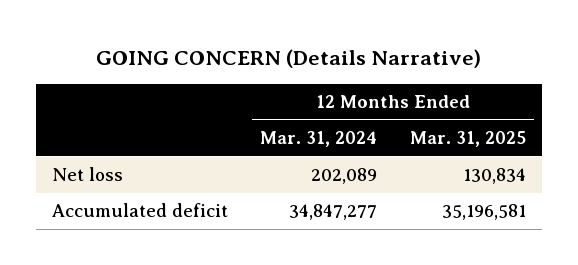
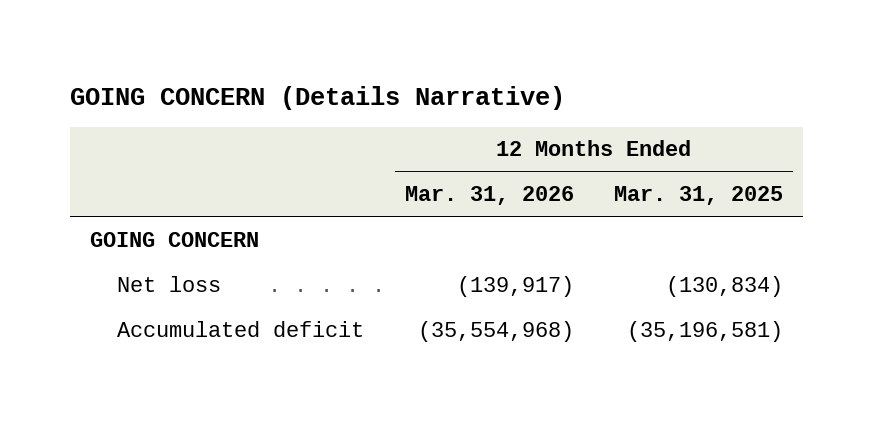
[260,131,378,148] Mar. 31, 2024 -> none
none -> [404,186,574,206] Mar. 31, 2026
none -> [90,231,260,247] GOING CONCERN
[462,168,526,185] 130,834 -> [666,275,784,297] (130,834)
[441,204,526,221] 35,196,581 -> [627,320,784,342] (35,196,581)

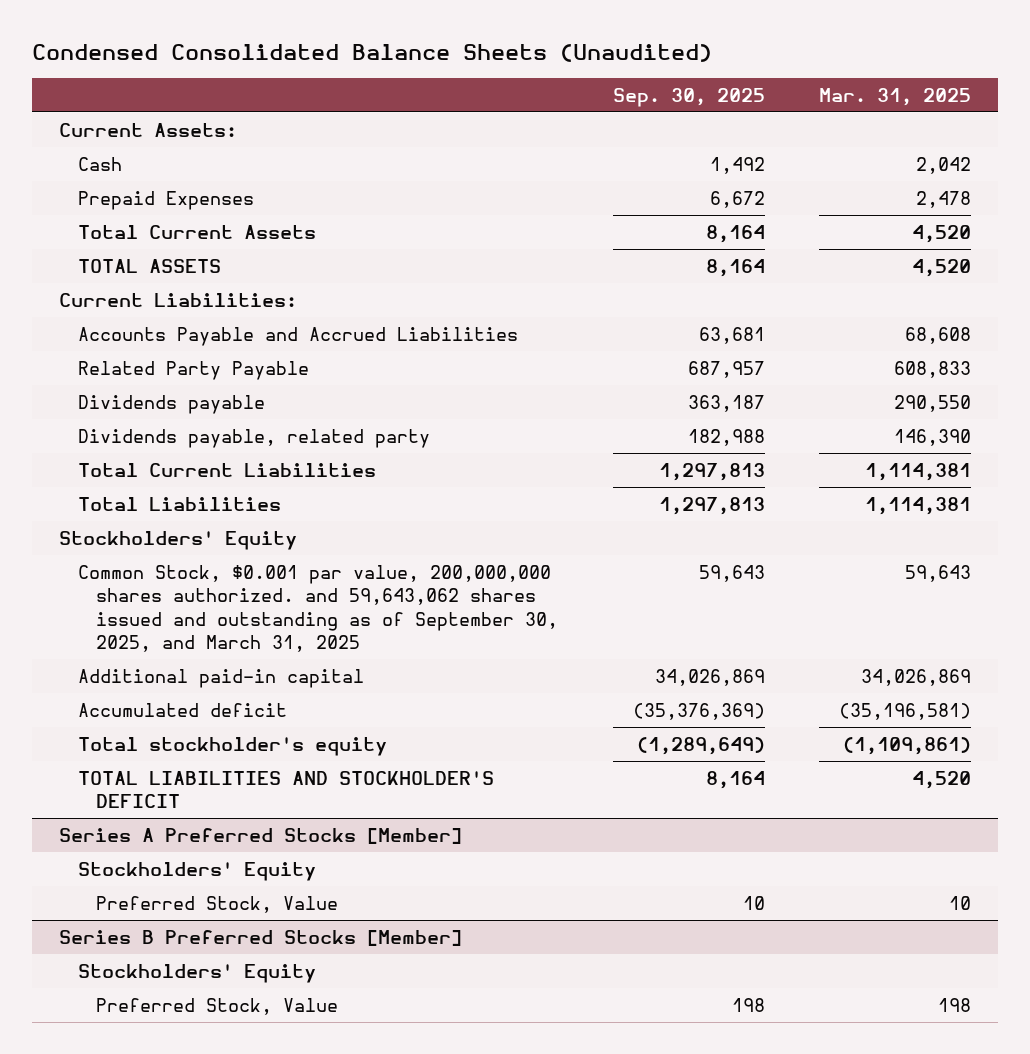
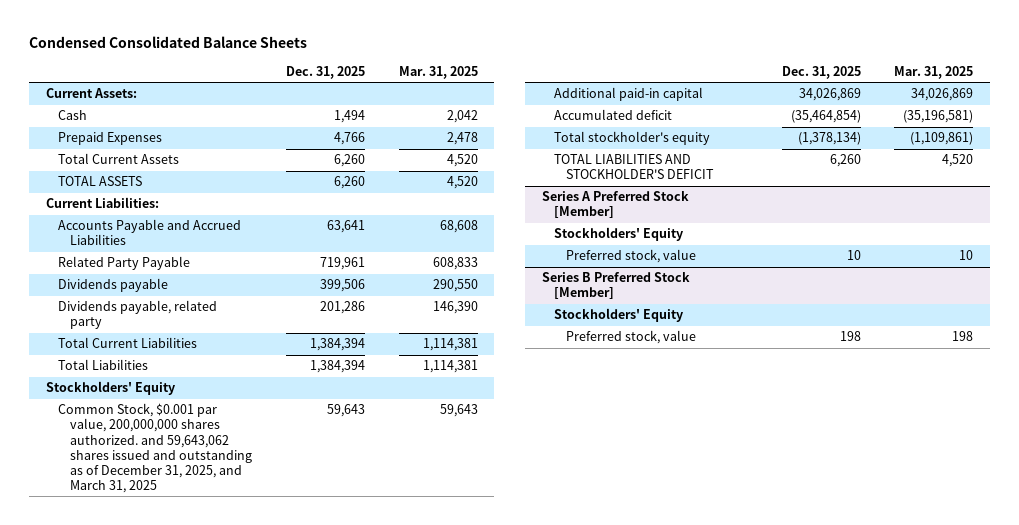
[31,43,712,62] Condensed Consolidated Balance Sheets (Unaudited) -> [29,36,308,49] Condensed Consolidated Balance Sheets
[612,87,765,107] Sep. 30, 2025 -> none
none -> [285,65,365,79] Dec. 31, 2025
[77,564,559,652] Common Stock, $0.001 par value, 200,000,000 shares authorized. and 59,643,062 shares issued and outstanding as of September 30, 2025, and March 31, 2025 -> [58,403,253,494] Common Stock, $0.001 par value, 200,000,000 shares authorized. and 59,643,062 shares issued and outstanding as of December 31, 2025, and March 31, 2025
[58,827,462,844] Series A Preferred Stocks [Member] -> [541,191,689,219] Series A Preferred Stock [Member]
[96,895,339,913] Preferred Stock, Value -> [565,249,696,264] Preferred stock, value
[58,929,462,946] Series B Preferred Stocks [Member] -> [541,272,690,300] Series B Preferred Stock [Member]
[96,997,339,1015] Preferred Stock, Value -> [565,330,696,345] Preferred stock, value

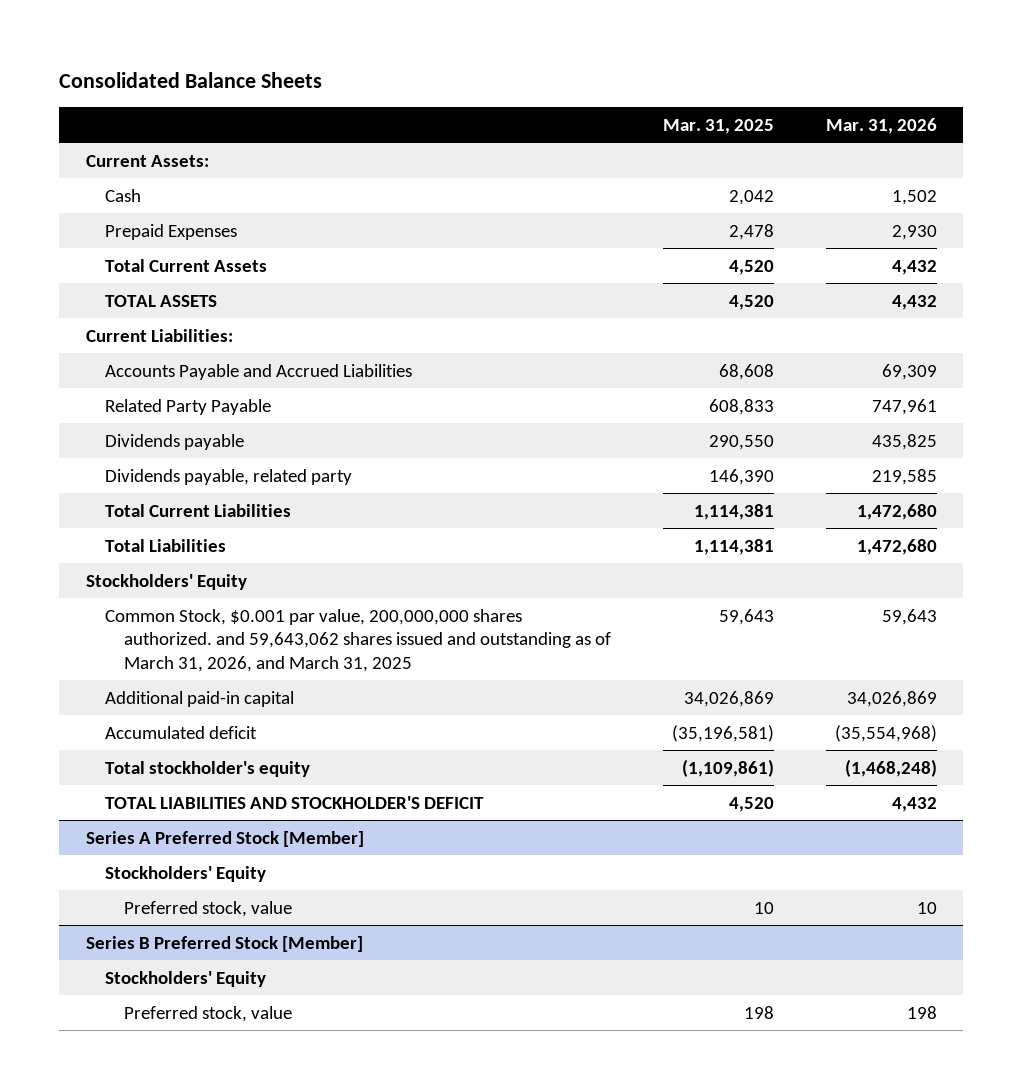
[29,36,308,49] Condensed Consolidated Balance Sheets -> [59,72,323,89] Consolidated Balance Sheets
[285,65,365,79] Dec. 31, 2025 -> none
none -> [826,117,938,134] Mar. 31, 2026
[58,403,253,494] Common Stock, $0.001 par value, 200,000,000 shares authorized. and 59,643,062 shares issued and outstanding as of December 31, 2025, and March 31, 2025 -> [104,608,611,672] Common Stock, $0.001 par value, 200,000,000 shares authorized. and 59,643,062 shares issued and outstanding as of March 31, 2026, and March 31, 2025

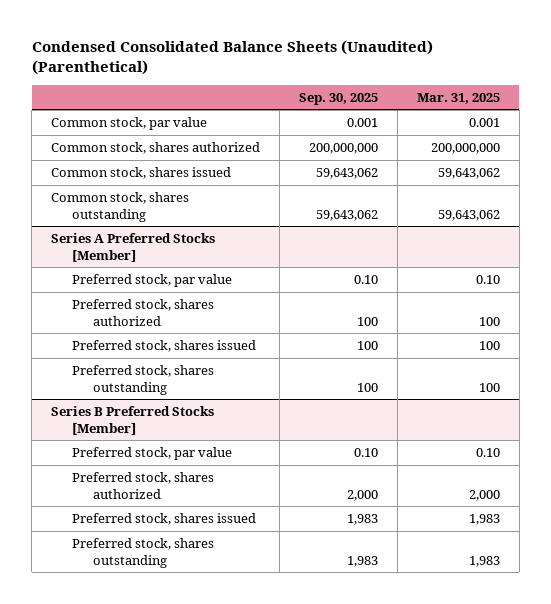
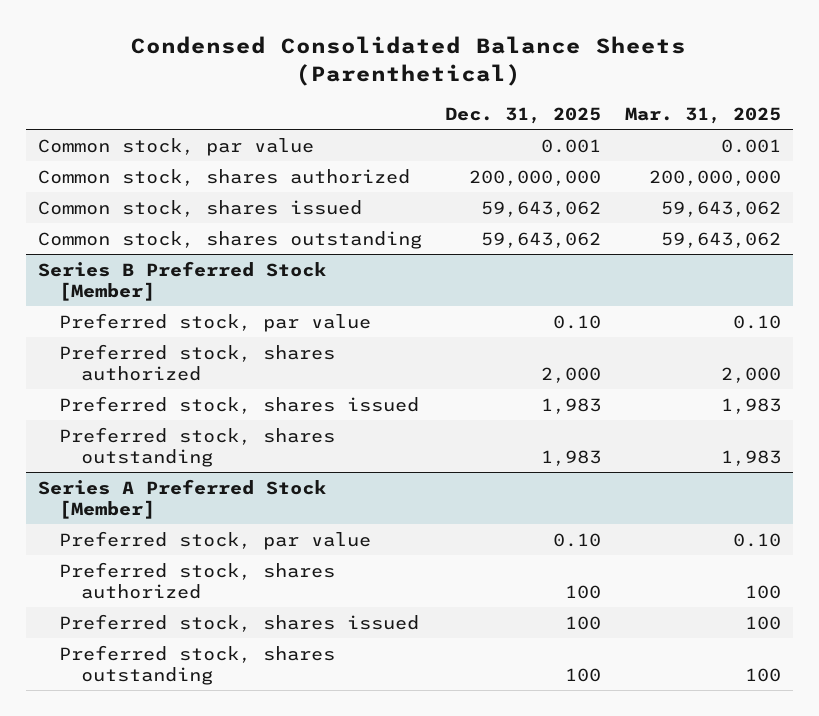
[31,39,433,75] Condensed Consolidated Balance Sheets (Unaudited) (Parenthetical) -> [131,36,687,86] Condensed Consolidated Balance Sheets (Parenthetical)
[298,92,378,105] Sep. 30, 2025 -> none
none -> [445,107,602,125] Dec. 31, 2025
[51,232,216,262] Series A Preferred Stocks [Member] -> none
[71,273,232,287] Preferred stock, par value -> none
[71,298,214,326] Preferred stock, shares authorized -> none
[71,339,256,352] Preferred stock, shares issued -> none
[71,364,214,395] Preferred stock, shares outstanding -> none
[51,405,215,435] Series B Preferred Stocks [Member] -> [37,260,326,301] Series B Preferred Stock [Member]
none -> [37,478,326,519] Series A Preferred Stock [Member]
none -> [59,530,372,550] Preferred stock, par value
none -> [59,561,336,599] Preferred stock, shares authorized
none -> [59,613,420,632] Preferred stock, shares issued
none -> [59,644,336,685] Preferred stock, shares outstanding

